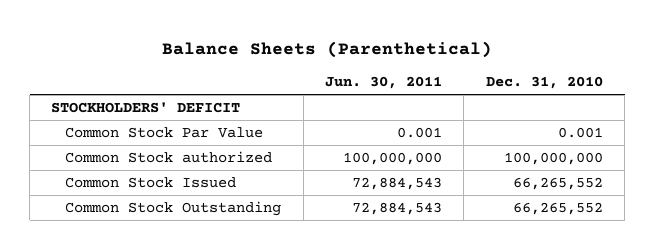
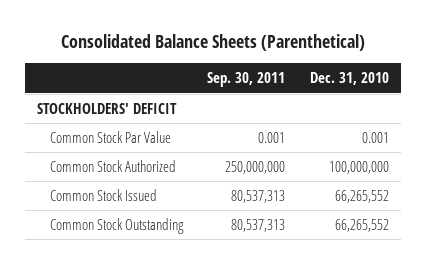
[162,40,493,58] Balance Sheets (Parenthetical) -> [60,34,365,52] Consolidated Balance Sheets (Parenthetical)
[324,76,442,90] Jun. 30, 2011 -> none
none -> [207,72,286,88] Sep. 30, 2011
[65,151,273,164] Common Stock authorized -> [49,160,176,173] Common Stock Authorized

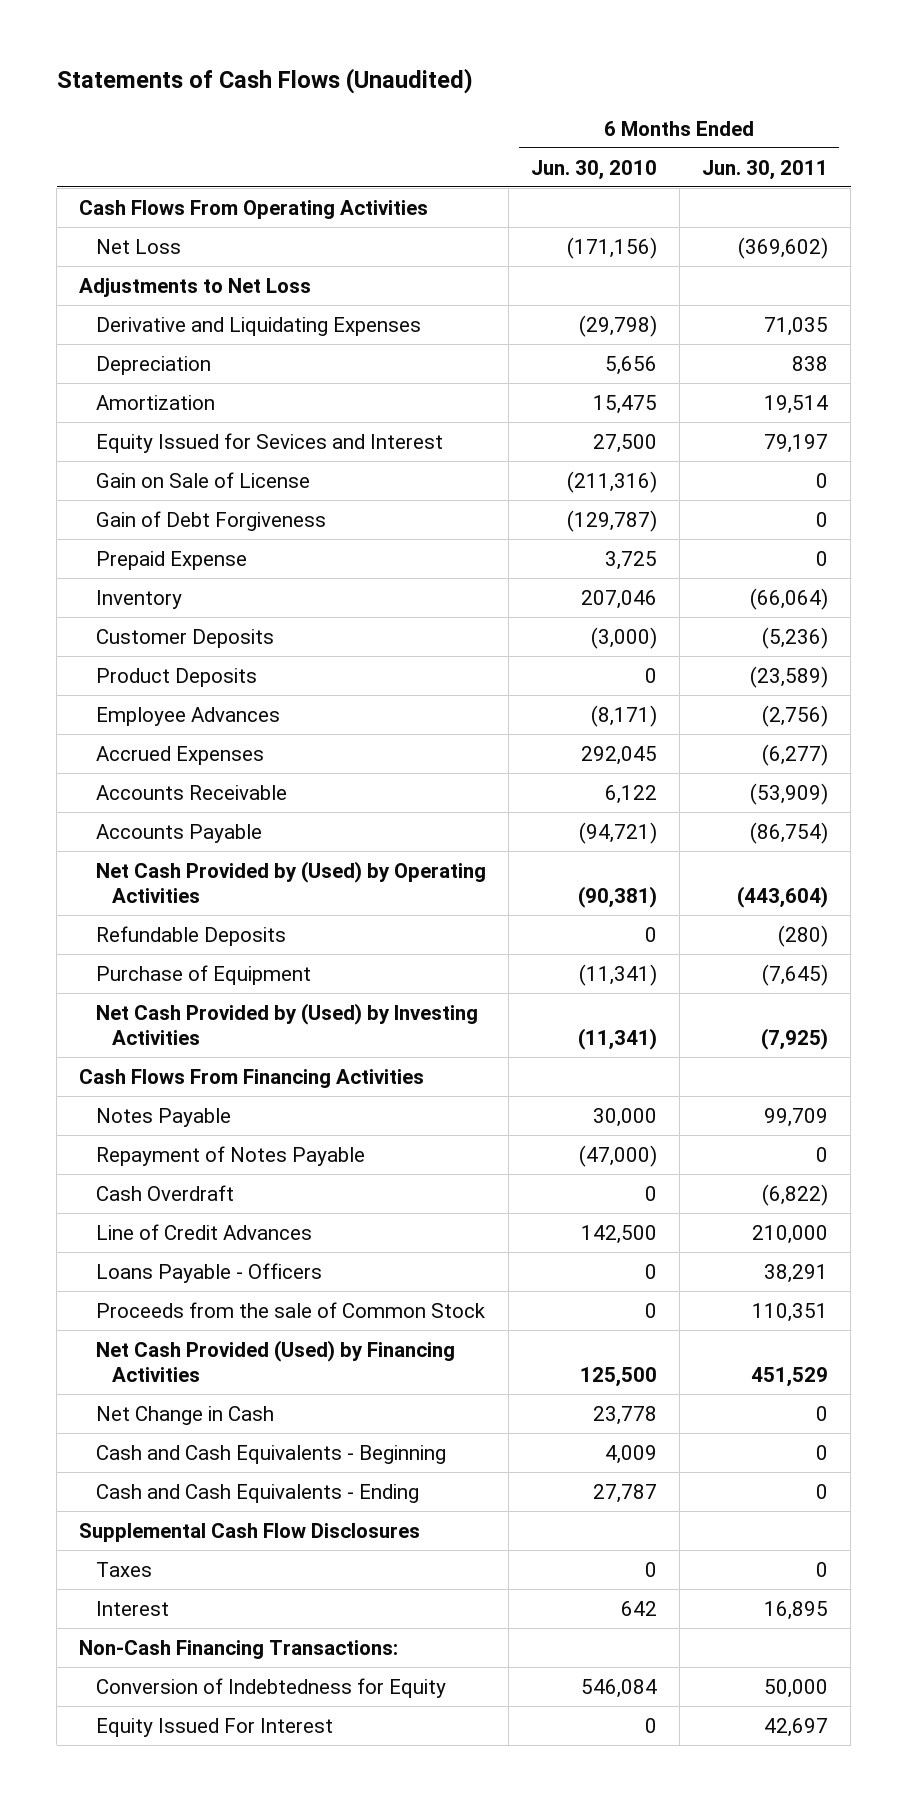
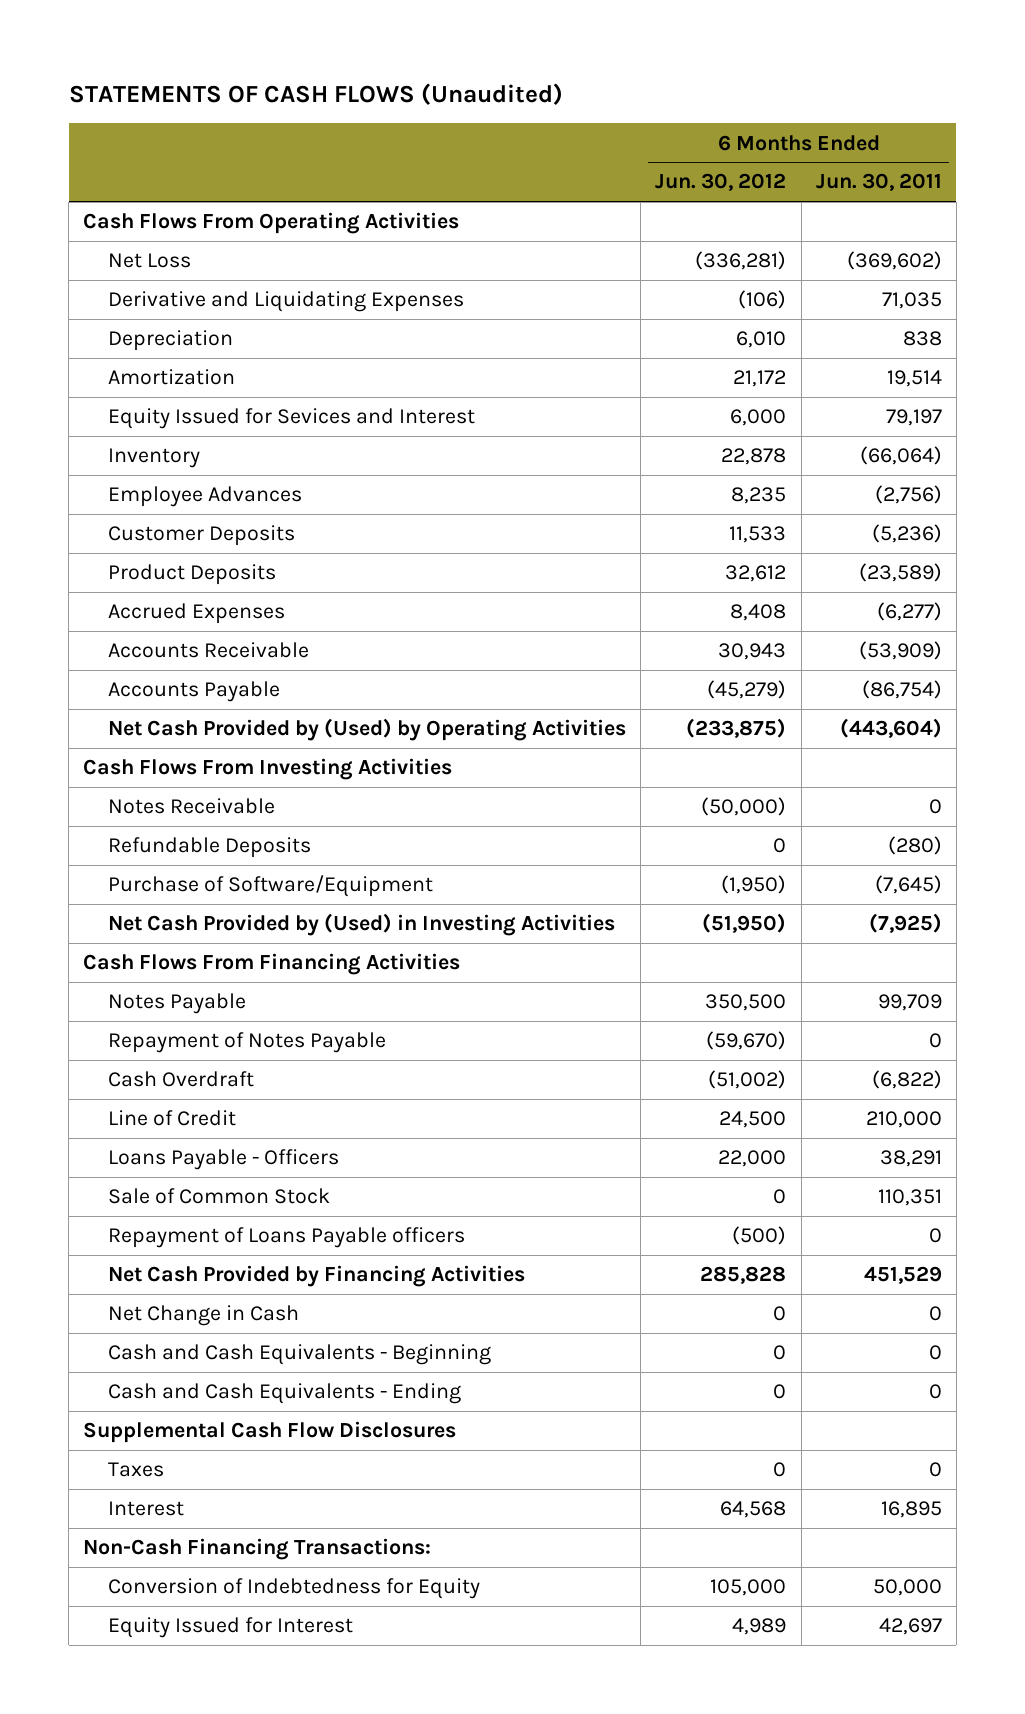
[56,68,473,95] Statements of Cash Flows (Unaudited) -> [68,83,563,106] STATEMENTS OF CASH FLOWS (Unaudited)
[530,159,657,180] Jun. 30, 2010 -> none
none -> [655,173,787,192] Jun. 30, 2012
[79,277,312,297] Adjustments to Net Loss -> none
[95,471,310,488] Gain on Sale of License -> none
[95,510,326,531] Gain of Debt Forgiveness -> none
[95,550,247,570] Prepaid Expense -> none
[95,706,280,726] Employee Advances -> [108,486,303,508] Employee Advances
none -> [83,758,453,781] Cash Flows From Investing Activities
none -> [108,798,276,815] Notes Receivable
[95,964,311,985] Purchase of Equipment -> [108,875,434,898] Purchase of Software/Equipment
[95,1002,478,1045] Net Cash Provided by (Used) by Investing Activities -> [108,913,616,937] Net Cash Provided by (Used) in Investing Activities
[95,1223,312,1240] Line of Credit Advances -> [108,1110,237,1127] Line of Credit
[95,1301,485,1318] Proceeds from the sale of Common Stock -> [108,1188,331,1205] Sale of Common Stock
none -> [108,1227,466,1249] Repayment of Loans Payable officers
[95,1339,455,1382] Net Cash Provided (Used) by Financing Activities -> [108,1265,526,1288] Net Cash Provided by Financing Activities
[95,1717,333,1737] Equity Issued For Interest -> [108,1617,354,1639] Equity Issued for Interest

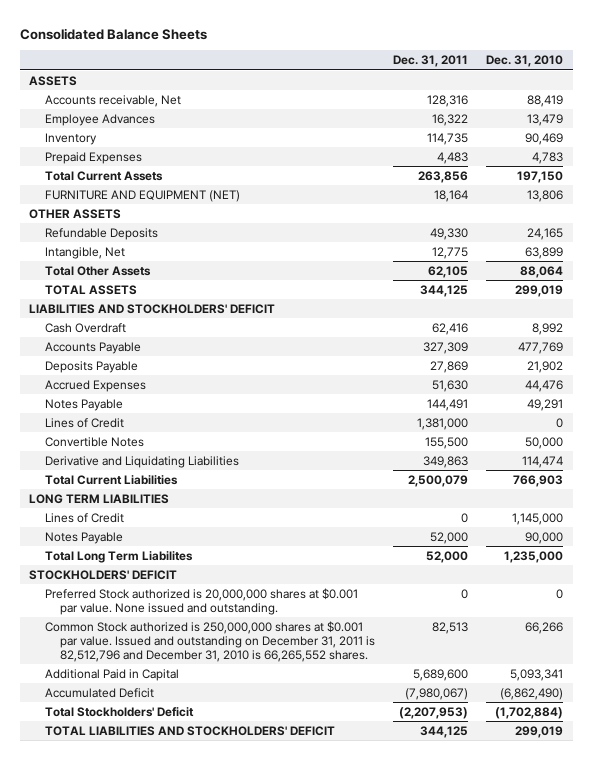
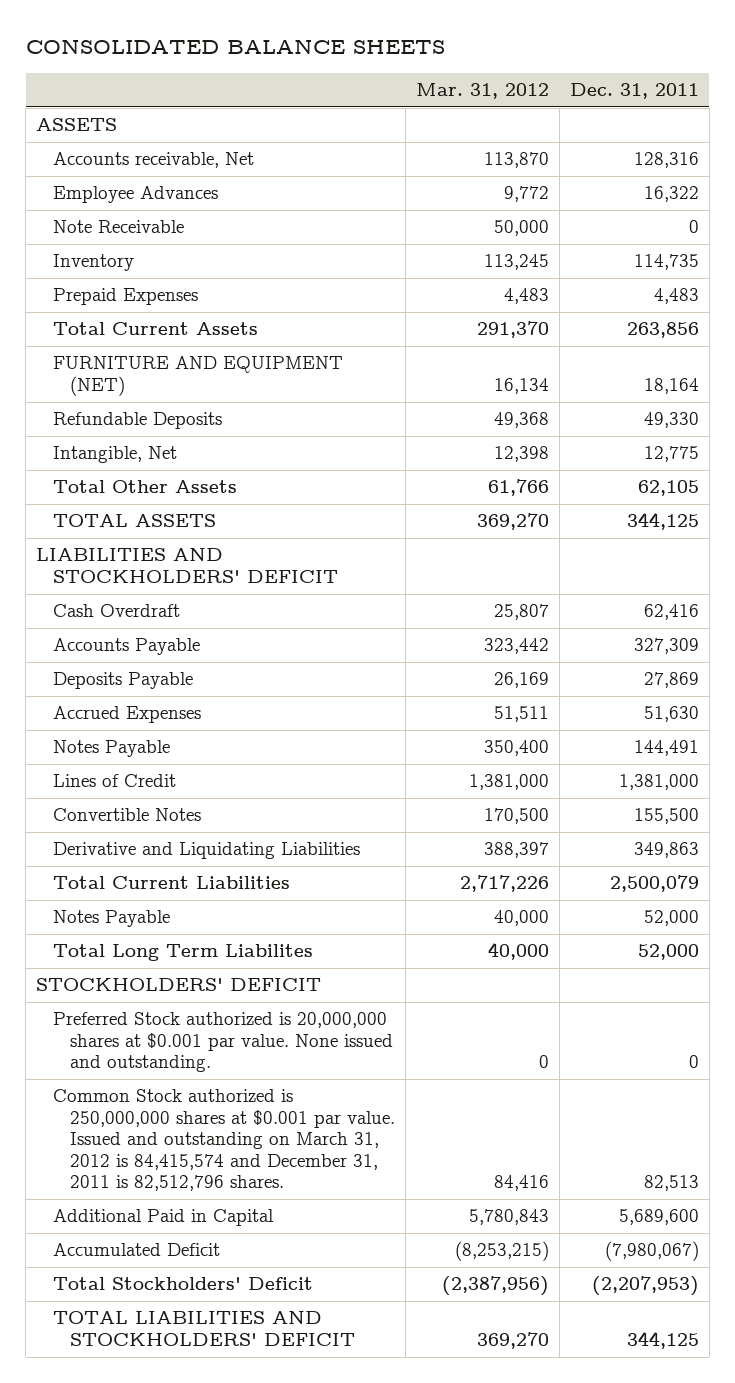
[20,27,208,40] Consolidated Balance Sheets -> [25,39,445,55] CONSOLIDATED BALANCE SHEETS
[486,55,564,68] Dec. 31, 2010 -> none
none -> [415,83,549,100] Mar. 31, 2012
none -> [53,220,185,234] Note Receivable
[29,208,122,219] OTHER ASSETS -> none
[29,493,170,504] LONG TERM LIABILITIES -> none
[44,512,124,523] Lines of Credit -> none
[44,620,376,662] Common Stock authorized is 250,000,000 shares at $0.001 par value. Issued and outstanding on December 31, 2011 is 82,512,796 and December 31, 2010 is 66,265,552 shares. -> [53,1089,396,1191] Common Stock authorized is 250,000,000 shares at $0.001 par value. Issued and outstanding on March 31, 2012 is 84,415,574 and December 31, 2011 is 82,512,796 shares.

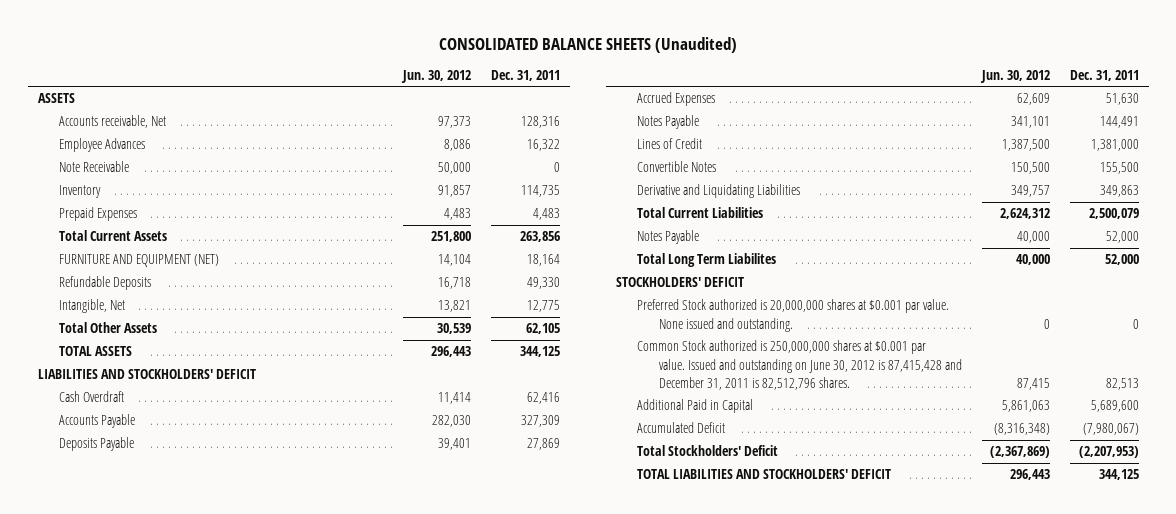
[25,39,445,55] CONSOLIDATED BALANCE SHEETS -> [439,36,738,53] CONSOLIDATED BALANCE SHEETS (Unaudited)
[415,83,549,100] Mar. 31, 2012 -> none
none -> [401,70,472,84] Jun. 30, 2012
[53,1089,396,1191] Common Stock authorized is 250,000,000 shares at $0.001 par value. Issued and outstanding on March 31, 2012 is 84,415,574 and December 31, 2011 is 82,512,796 shares. -> [637,340,962,391] Common Stock authorized is 250,000,000 shares at $0.001 par value. Issued and outstanding on June 30, 2012 is 87,415,428 and December 31, 2011 is 82,512,796 shares.

